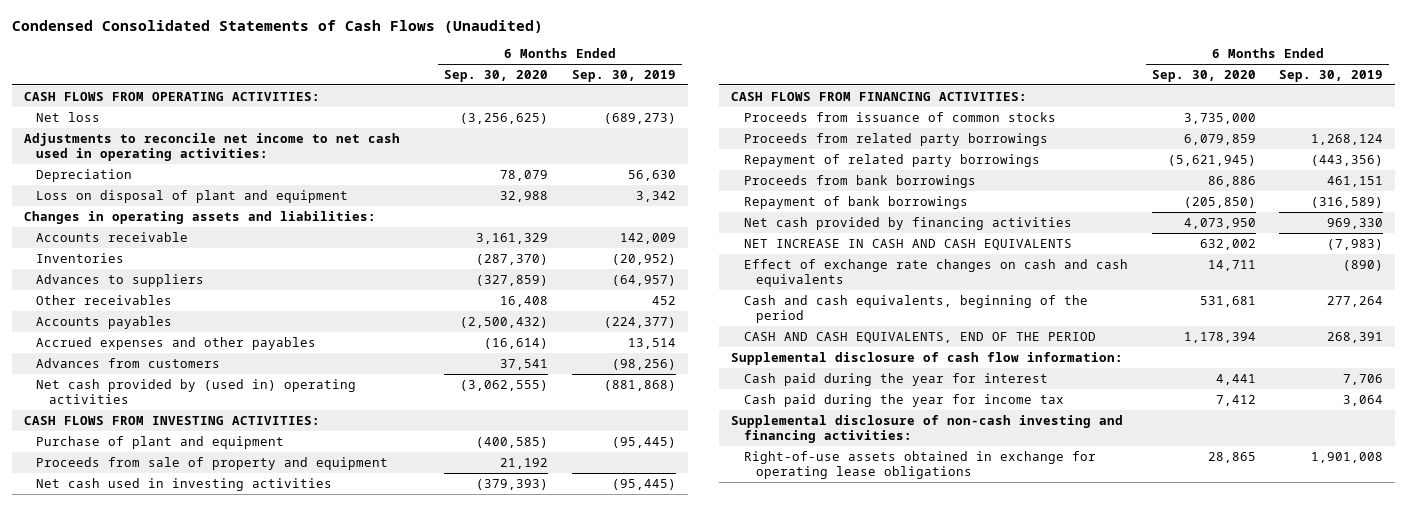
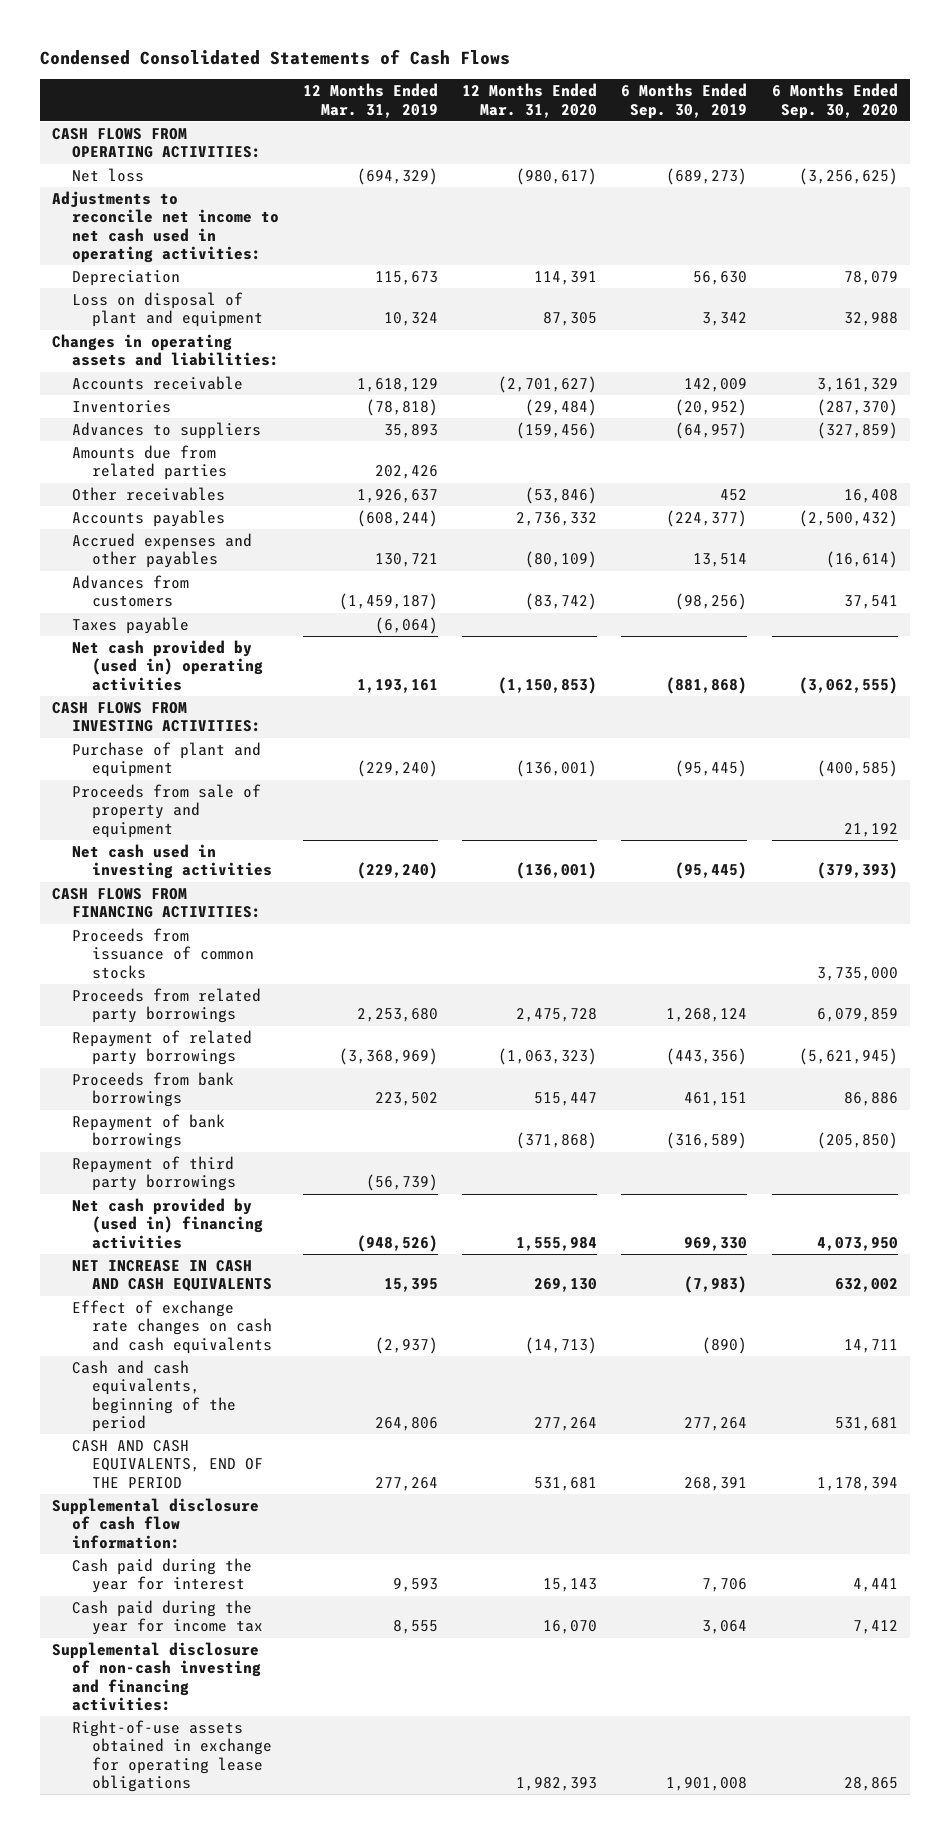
[11,19,543,33] Condensed Consolidated Statements of Cash Flows (Unaudited) -> [39,48,510,65] Condensed Consolidated Statements of Cash Flows
none -> [303,83,439,118] 12 Months Ended Mar. 31, 2019
none -> [462,83,598,118] 12 Months Ended Mar. 31, 2020
none -> [72,444,228,481] Amounts due from related parties
none -> [72,616,190,634] Taxes payable
none -> [72,1155,237,1192] Repayment of third party borrowings
[743,216,1072,230] Net cash provided by financing activities -> [72,1197,264,1249] Net cash provided by (used in) financing activities

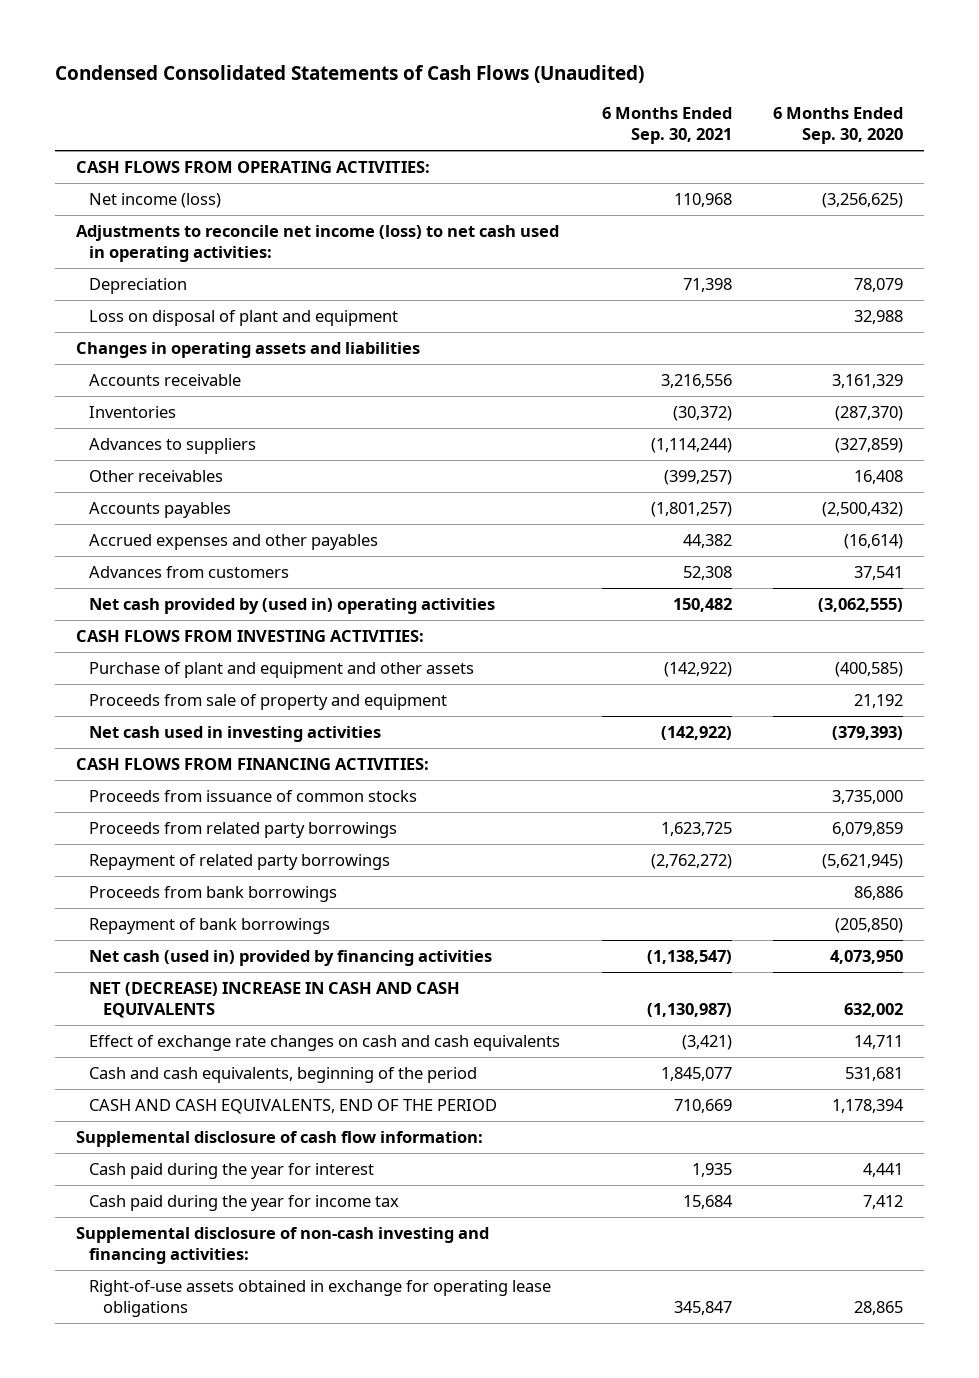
[39,48,510,65] Condensed Consolidated Statements of Cash Flows -> [55,65,645,84] Condensed Consolidated Statements of Cash Flows (Unaudited)
[303,83,439,118] 12 Months Ended Mar. 31, 2019 -> none
[462,83,598,118] 12 Months Ended Mar. 31, 2020 -> none
[621,83,748,119] 6 Months Ended Sep. 30, 2019 -> none
none -> [601,106,732,145] 6 Months Ended Sep. 30, 2021
[72,167,145,182] Net loss -> [89,192,222,208] Net income (loss)
[51,190,280,264] Adjustments to reconcile net income to net cash used in operating activities: -> [75,224,559,263] Adjustments to reconcile net income (loss) to net cash used in operating activities:
[51,333,280,367] Changes in operating assets and liabilities: -> [75,341,420,358] Changes in operating assets and liabilities
[72,444,228,481] Amounts due from related parties -> none
[72,616,190,634] Taxes payable -> none
[72,741,262,778] Purchase of plant and equipment -> [89,661,475,678] Purchase of plant and equipment and other assets
[72,1155,237,1192] Repayment of third party borrowings -> none
[72,1197,264,1249] Net cash provided by (used in) financing activities -> [89,949,493,966] Net cash (used in) provided by financing activities
[72,1259,273,1292] NET INCREASE IN CASH AND CASH EQUIVALENTS -> [89,981,461,1019] NET (DECREASE) INCREASE IN CASH AND CASH EQUIVALENTS

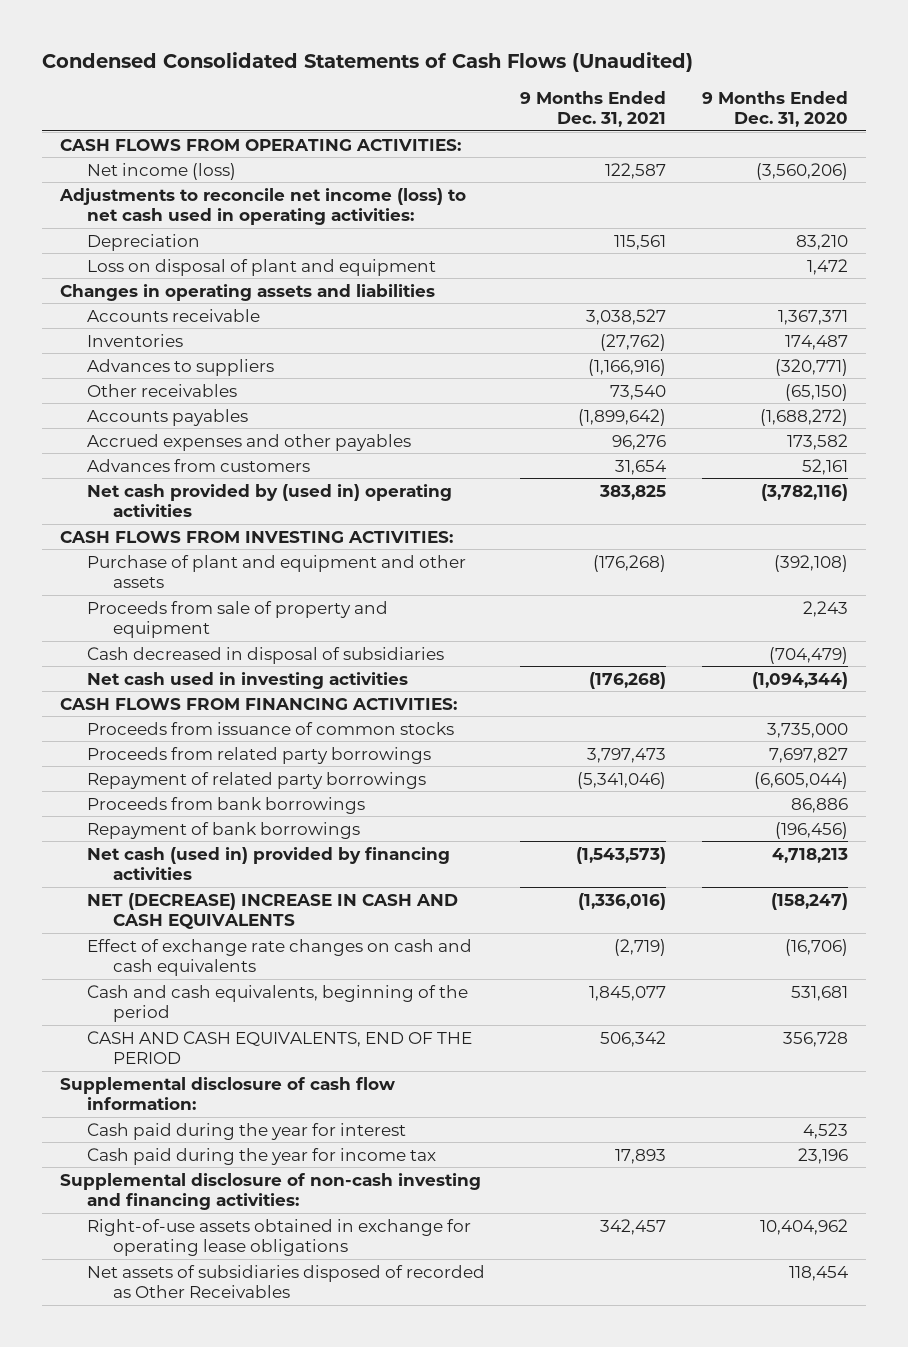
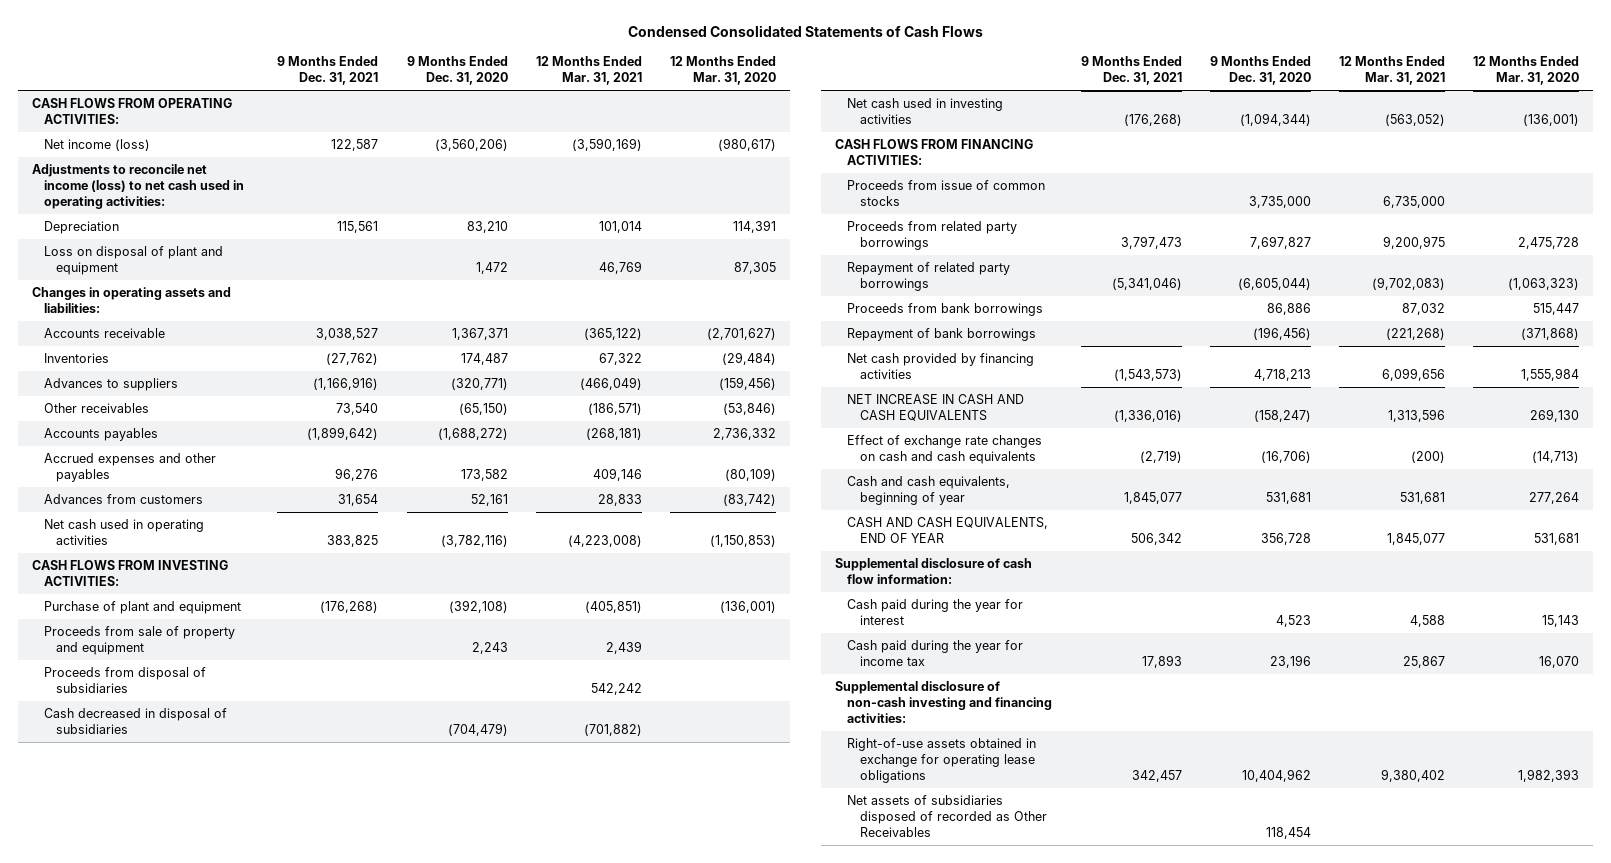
[41,52,693,73] Condensed Consolidated Statements of Cash Flows (Unaudited) -> [627,25,983,38] Condensed Consolidated Statements of Cash Flows
none -> [535,56,642,86] 12 Months Ended Mar. 31, 2021
none -> [670,56,777,86] 12 Months Ended Mar. 31, 2020
[59,283,435,301] Changes in operating assets and liabilities -> [32,286,232,313] Changes in operating assets and liabilities:
[86,483,452,517] Net cash provided by (used in) operating activities -> [44,518,205,545] Net cash used in operating activities
[86,554,466,588] Purchase of plant and equipment and other assets -> [44,600,242,614] Purchase of plant and equipment
none -> [44,666,207,693] Proceeds from disposal of subsidiaries
[86,721,454,735] Proceeds from issuance of common stocks -> [847,179,1046,206] Proceeds from issue of common stocks
[86,846,450,880] Net cash (used in) provided by financing activities -> [847,352,1035,379] Net cash provided by financing activities
[86,892,458,929] NET (DECREASE) INCREASE IN CASH AND CASH EQUIVALENTS -> [847,393,1025,421] NET INCREASE IN CASH AND CASH EQUIVALENTS
[86,984,468,1022] Cash and cash equivalents, beginning of the period -> [847,475,1011,505] Cash and cash equivalents, beginning of year
[86,1030,472,1064] CASH AND CASH EQUIVALENTS, END OF THE PERIOD -> [847,516,1049,543] CASH AND CASH EQUIVALENTS, END OF YEAR

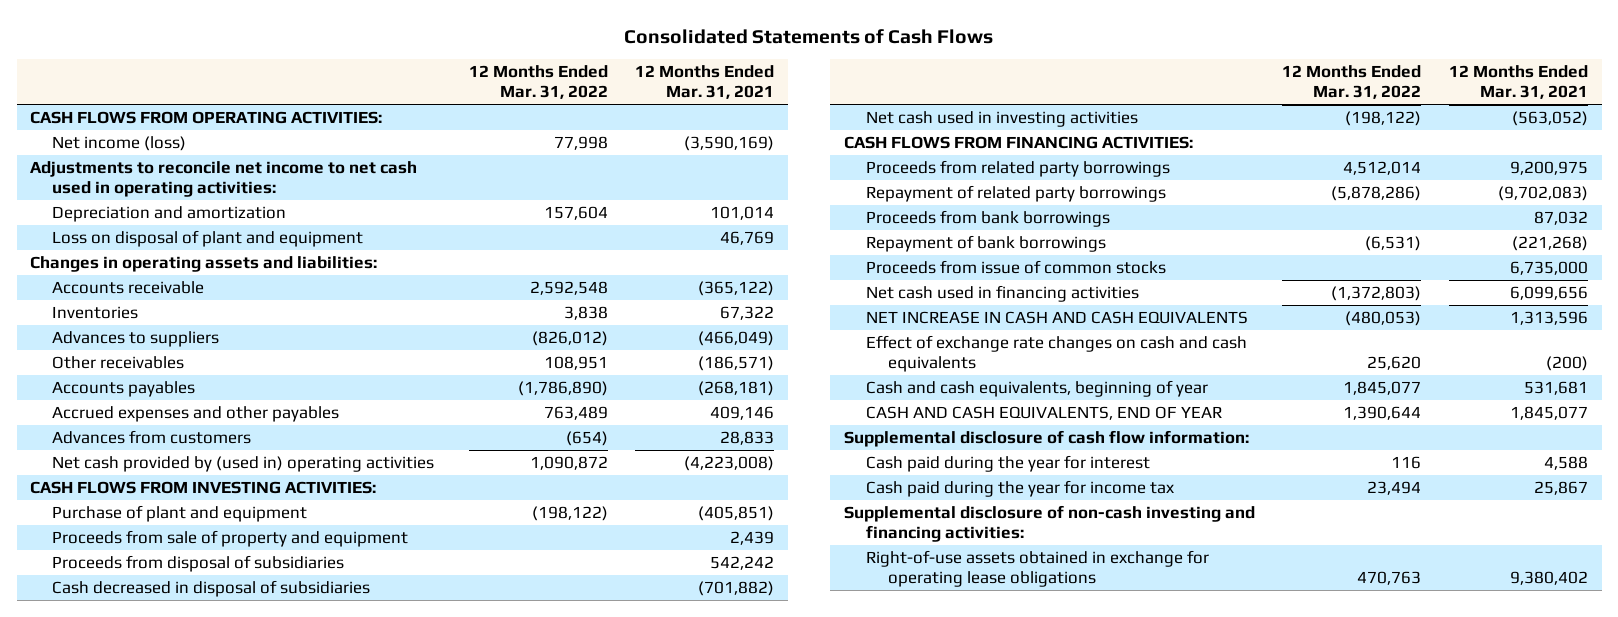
[627,25,983,38] Condensed Consolidated Statements of Cash Flows -> [624,28,994,44] Consolidated Statements of Cash Flows
[277,56,379,86] 9 Months Ended Dec. 31, 2021 -> none
[406,56,508,86] 9 Months Ended Dec. 31, 2020 -> none
[670,56,777,86] 12 Months Ended Mar. 31, 2020 -> none
none -> [468,65,608,99] 12 Months Ended Mar. 31, 2022
[32,163,245,209] Adjustments to reconcile net income (loss) to net cash used in operating activities: -> [30,160,418,197] Adjustments to reconcile net income to net cash used in operating activities:
[44,220,120,234] Depreciation -> [52,205,287,222] Depreciation and amortization
[44,518,205,545] Net cash used in operating activities -> [52,455,435,472] Net cash provided by (used in) operating activities
[847,179,1046,206] Proceeds from issue of common stocks -> [865,259,1166,274] Proceeds from issue of common stocks
[847,352,1035,379] Net cash provided by financing activities -> [865,284,1139,302] Net cash used in financing activities
[847,794,1047,837] Net assets of subsidiaries disposed of recorded as Other Receivables -> none

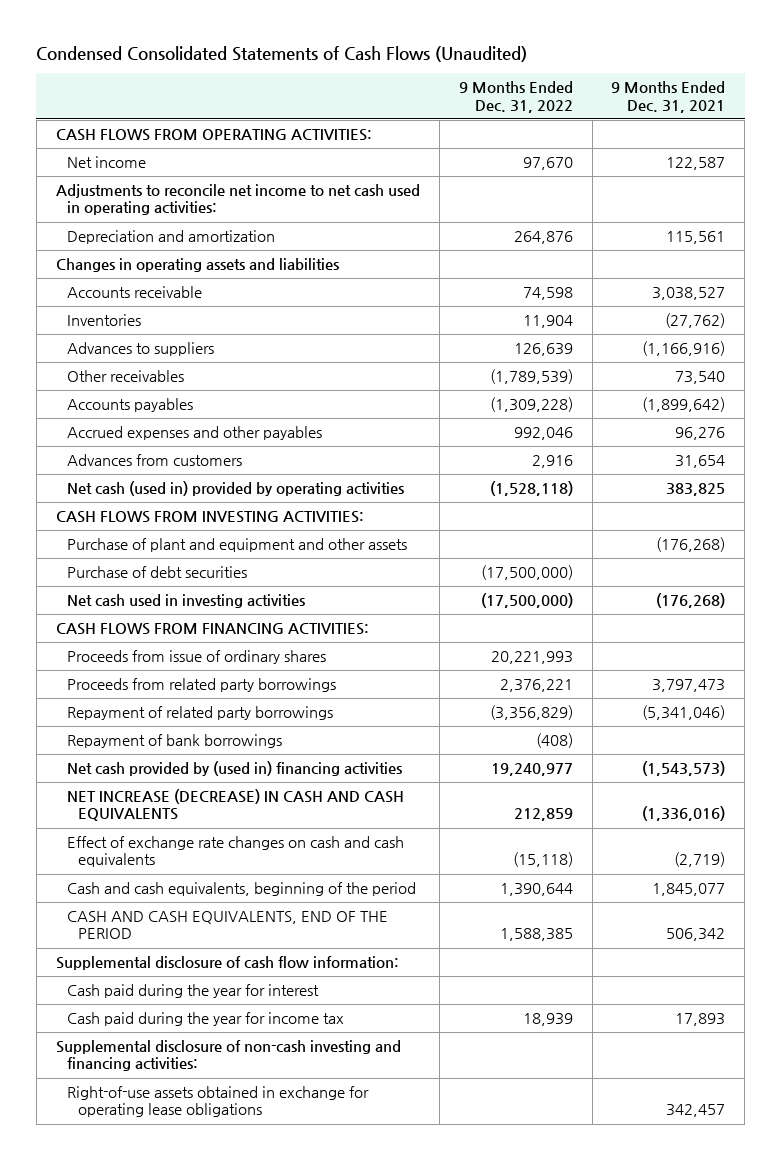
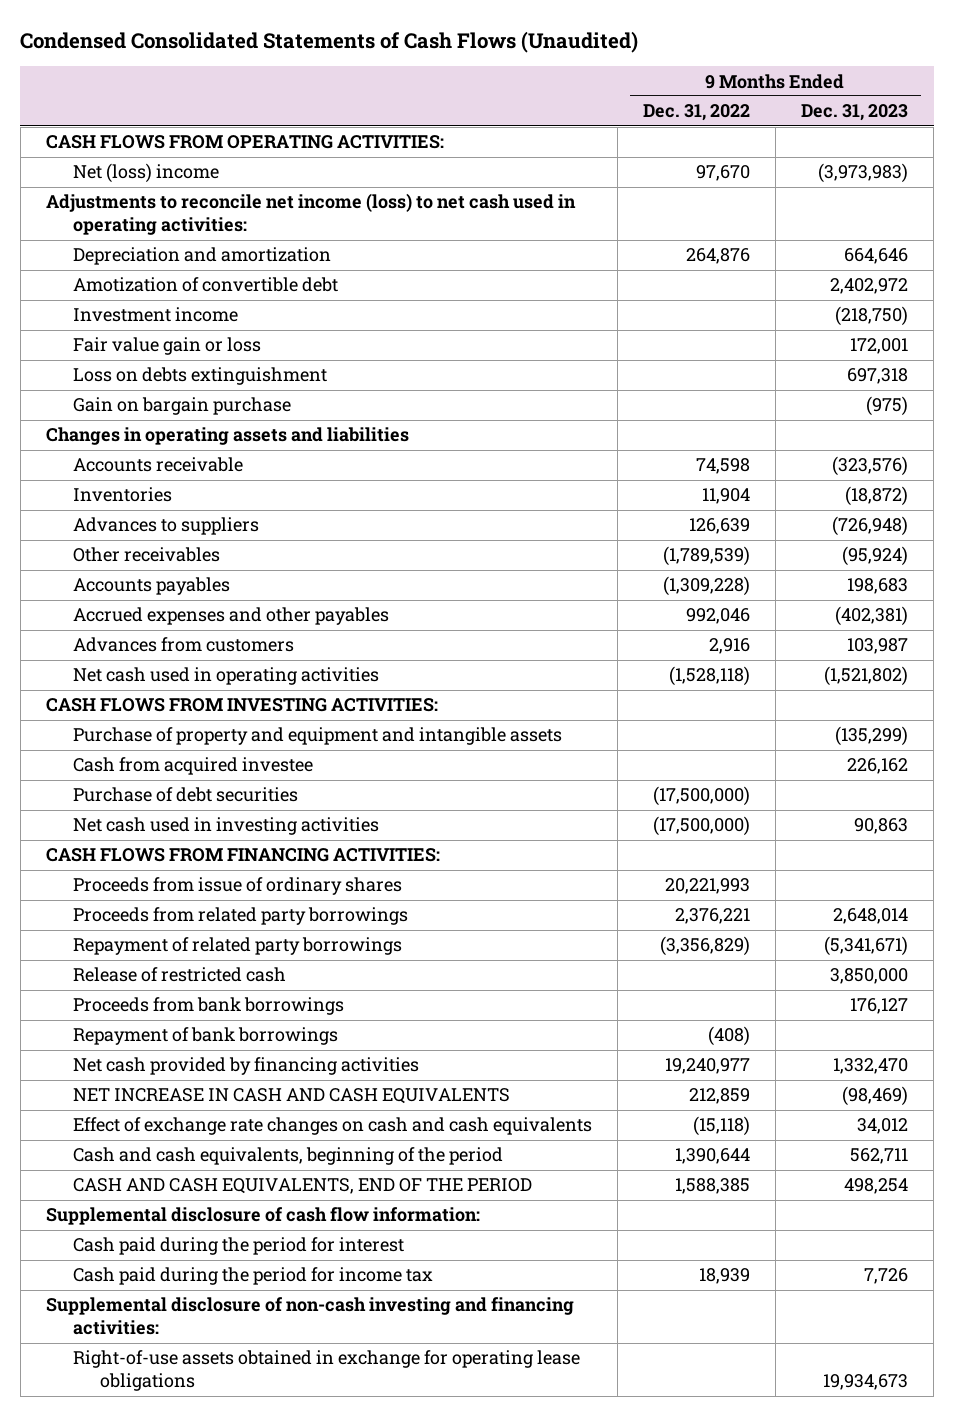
[611,81,726,113] 9 Months Ended Dec. 31, 2021 -> none
none -> [801,104,909,122] Dec. 31, 2023
[66,156,146,169] Net income -> [72,163,219,184] Net (loss) income
[55,184,420,216] Adjustments to reconcile net income to net cash used in operating activities: -> [45,193,576,236] Adjustments to reconcile net income (loss) to net cash used in operating activities:
none -> [72,277,338,293] Amotization of convertible debt
none -> [72,307,238,323] Investment income
none -> [72,337,261,356] Fair value gain or loss
none -> [72,367,327,386] Loss on debts extinguishment
none -> [72,397,291,416] Gain on bargain purchase
[66,481,404,497] Net cash (used in) provided by operating activities -> [72,667,379,686] Net cash used in operating activities
[66,538,407,553] Purchase of plant and equipment and other assets -> [72,727,562,746] Purchase of property and equipment and intangible assets
none -> [72,757,313,776] Cash from acquired investee
none -> [72,967,286,983] Release of restricted cash
none -> [72,997,344,1016] Proceeds from bank borrowings
[66,761,402,777] Net cash provided by (used in) financing activities -> [72,1057,419,1076] Net cash provided by financing activities
[66,789,404,822] NET INCREASE (DECREASE) IN CASH AND CASH EQUIVALENTS -> [72,1088,510,1105] NET INCREASE IN CASH AND CASH EQUIVALENTS
[66,984,319,999] Cash paid during the year for interest -> [72,1237,404,1256] Cash paid during the period for interest
[66,1012,344,1027] Cash paid during the year for income tax -> [72,1267,433,1286] Cash paid during the period for income tax

